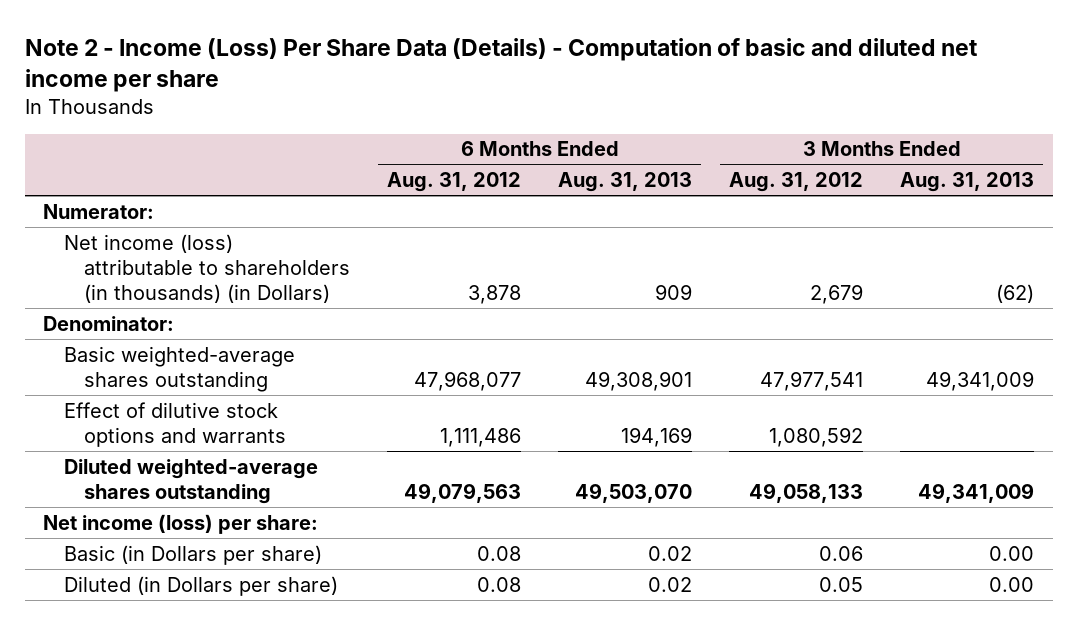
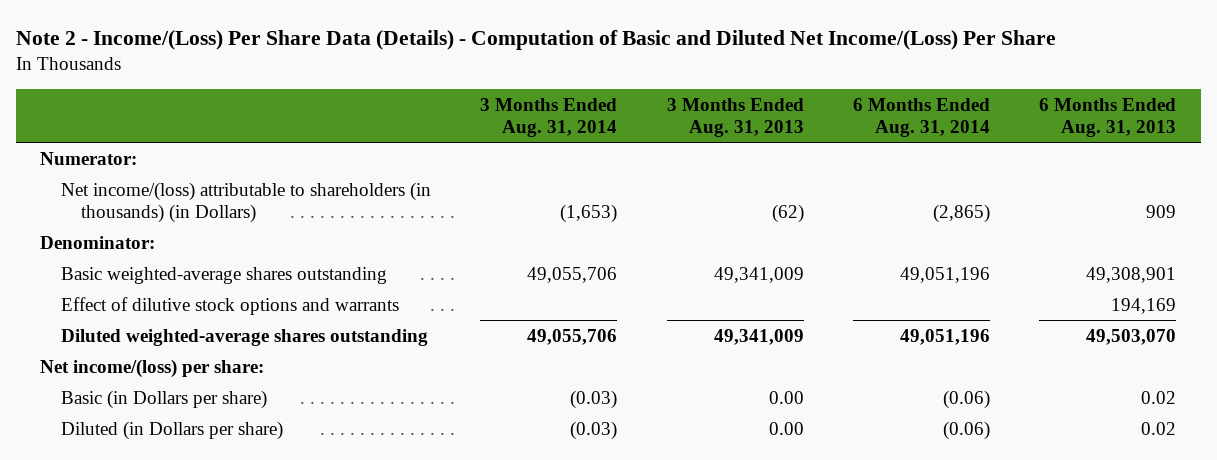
[24,37,978,92] Note 2 - Income (Loss) Per Share Data (Details) - Computation of basic and diluted net income per share -> [15,29,1056,50] Note 2 - Income/(Loss) Per Share Data (Details) - Computation of Basic and Diluted Net Income/(Loss) Per Share
[387,172,522,193] Aug. 31, 2012 -> none
[729,172,864,193] Aug. 31, 2012 -> none
none -> [480,97,618,137] 3 Months Ended Aug. 31, 2014
none -> [852,97,990,137] 6 Months Ended Aug. 31, 2014
[63,233,350,303] Net income (loss) attributable to shareholders (in thousands) (in Dollars) -> [60,181,431,223] Net income/(loss) attributable to shareholders (in thousands) (in Dollars)
[43,513,319,534] Net income (loss) per share: -> [40,358,265,378] Net income/(loss) per share:

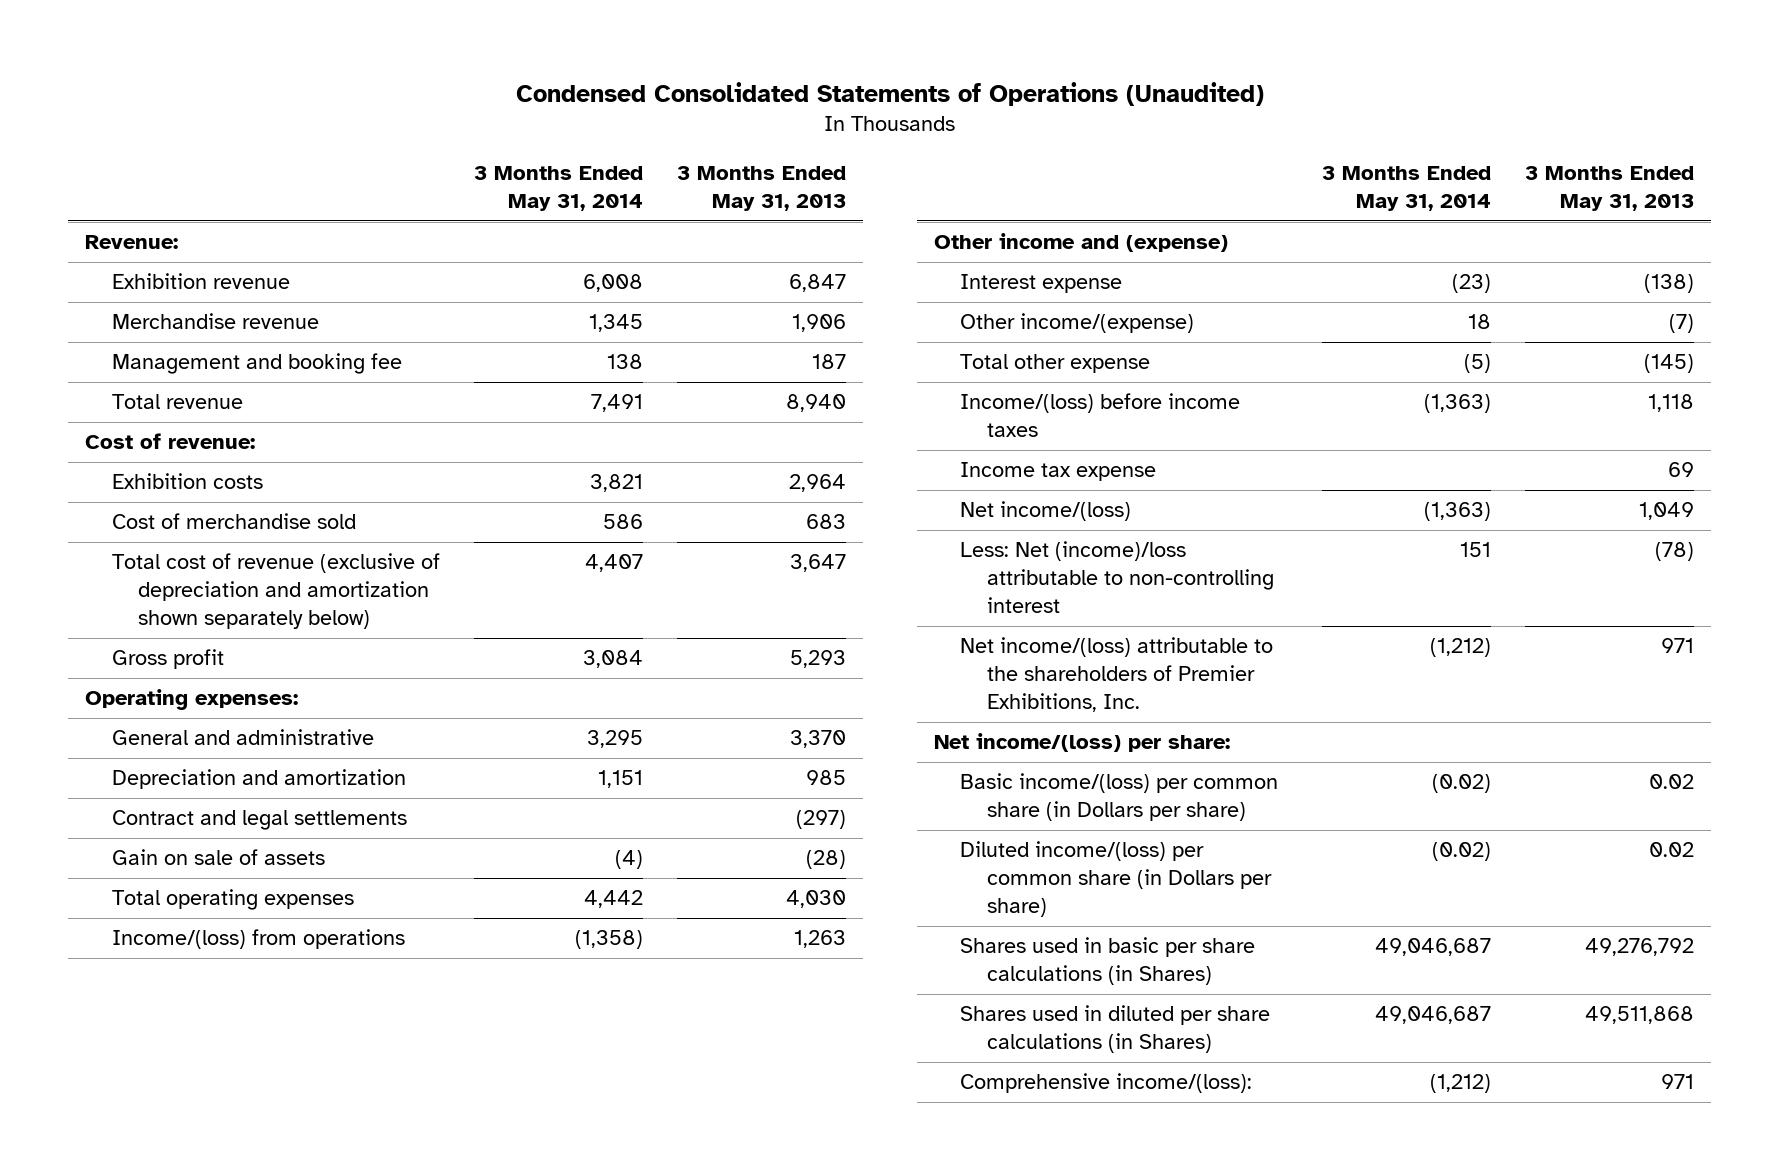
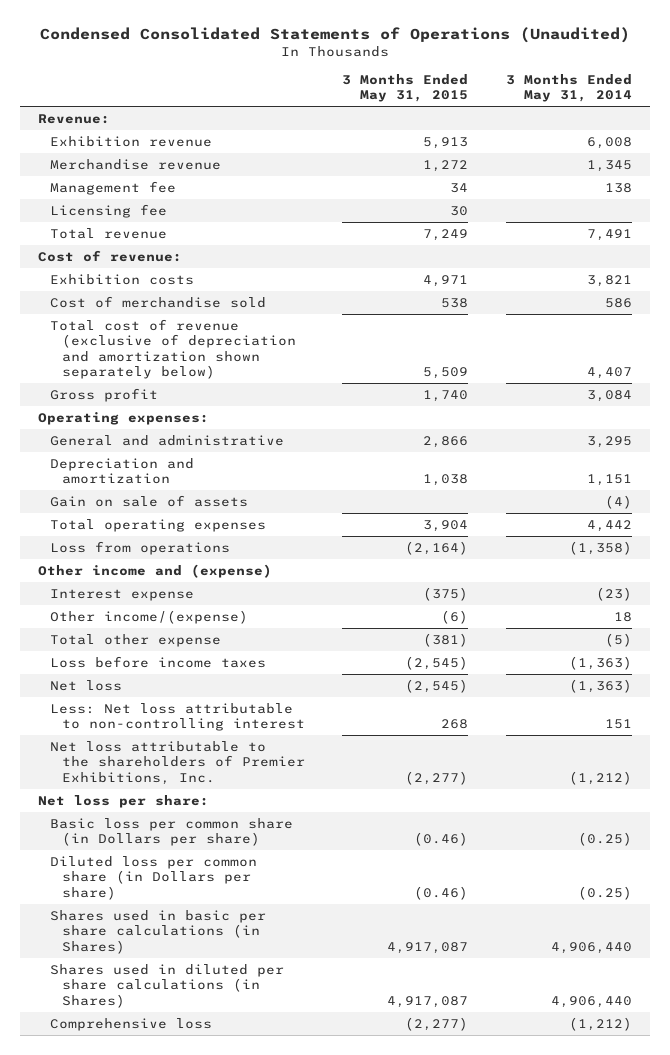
[676,166,846,212] 3 Months Ended May 31, 2013 -> none
none -> [342,73,469,103] 3 Months Ended May 31, 2015
[111,353,402,375] Management and booking fee -> [50,180,177,195] Management fee
none -> [50,203,168,218] Licensing fee
[111,810,407,831] Contract and legal settlements -> none
[111,929,405,950] Income/(loss) from operations -> [50,540,231,555] Loss from operations
[960,462,1157,482] Income tax expense -> none
[960,393,1241,438] Income/(loss) before income taxes -> [50,655,267,668] Loss before income taxes
[960,501,1132,522] Net income/(loss) -> [50,679,123,691] Net loss
[960,541,1274,614] Less: Net (income)/loss attributable to non-controlling interest -> [50,702,306,732] Less: Net loss attributable to non-controlling interest
[960,637,1274,713] Net income/(loss) attributable to the shareholders of Premier Exhibitions, Inc. -> [50,740,306,785] Net loss attributable to the shareholders of Premier Exhibitions, Inc.
[933,733,1230,753] Net income/(loss) per share: -> [38,794,210,808] Net loss per share:
[960,773,1279,822] Basic income/(loss) per common share (in Dollars per share) -> [50,817,294,847] Basic loss per common share (in Dollars per share)
[1432,774,1492,794] (0.02) -> [577,832,632,847] (0.25)
[960,841,1272,918] Diluted income/(loss) per common share (in Dollars per share) -> [50,855,258,900] Diluted loss per common share (in Dollars per share)
[1432,842,1492,862] (0.02) -> [577,885,632,900] (0.25)
[1375,938,1492,957] 49,046,687 -> [550,941,632,954] 4,906,440
[1375,1006,1492,1025] 49,046,687 -> [550,995,632,1008] 4,906,440
[960,1073,1253,1094] Comprehensive income/(loss): -> [50,1017,213,1031] Comprehensive loss

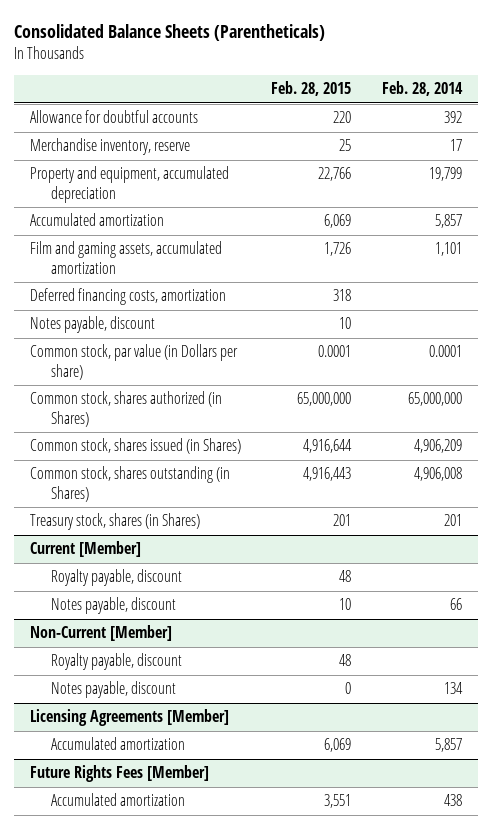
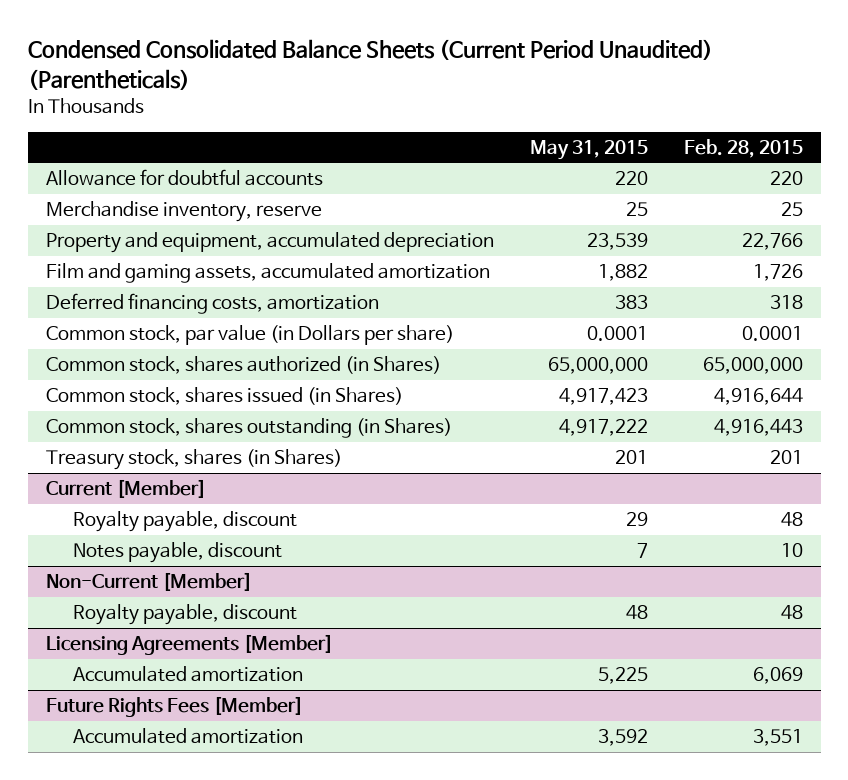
[14,24,326,42] Consolidated Balance Sheets (Parentheticals) -> [27,39,713,90] Condensed Consolidated Balance Sheets (Current Period Unaudited) (Parentheticals)
[382,81,464,97] Feb. 28, 2014 -> none
none -> [529,139,648,160] May 31, 2015
[29,213,164,227] Accumulated amortization -> none
[29,316,155,334] Notes payable, discount -> none
[51,681,177,699] Notes payable, discount -> none

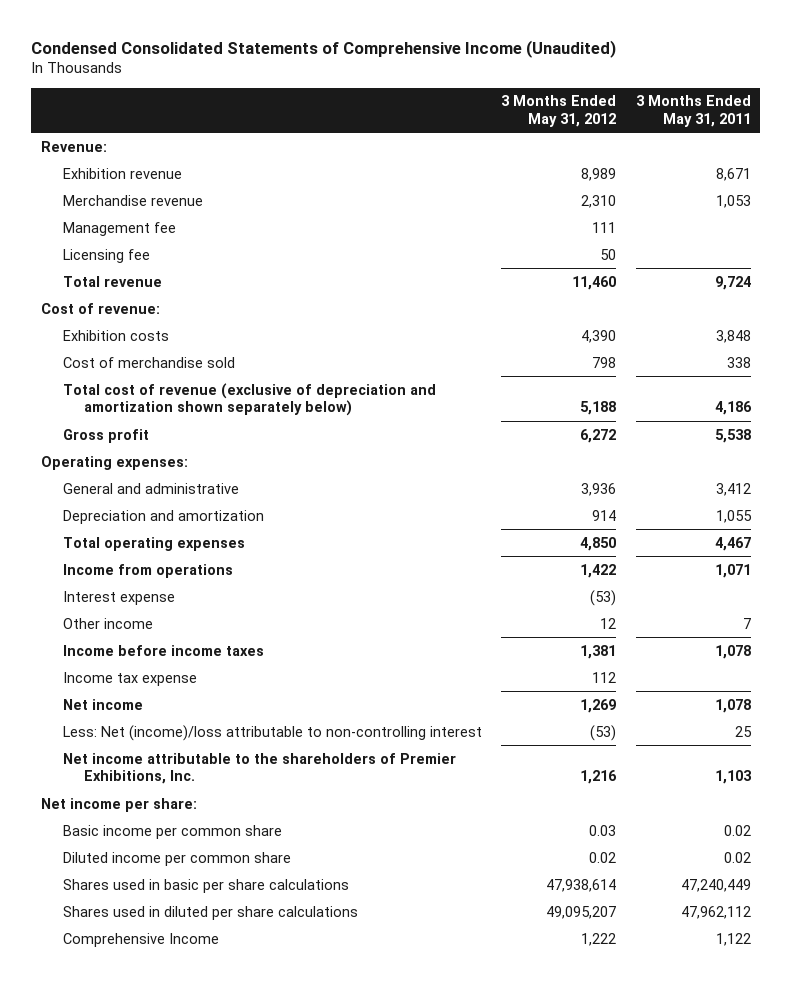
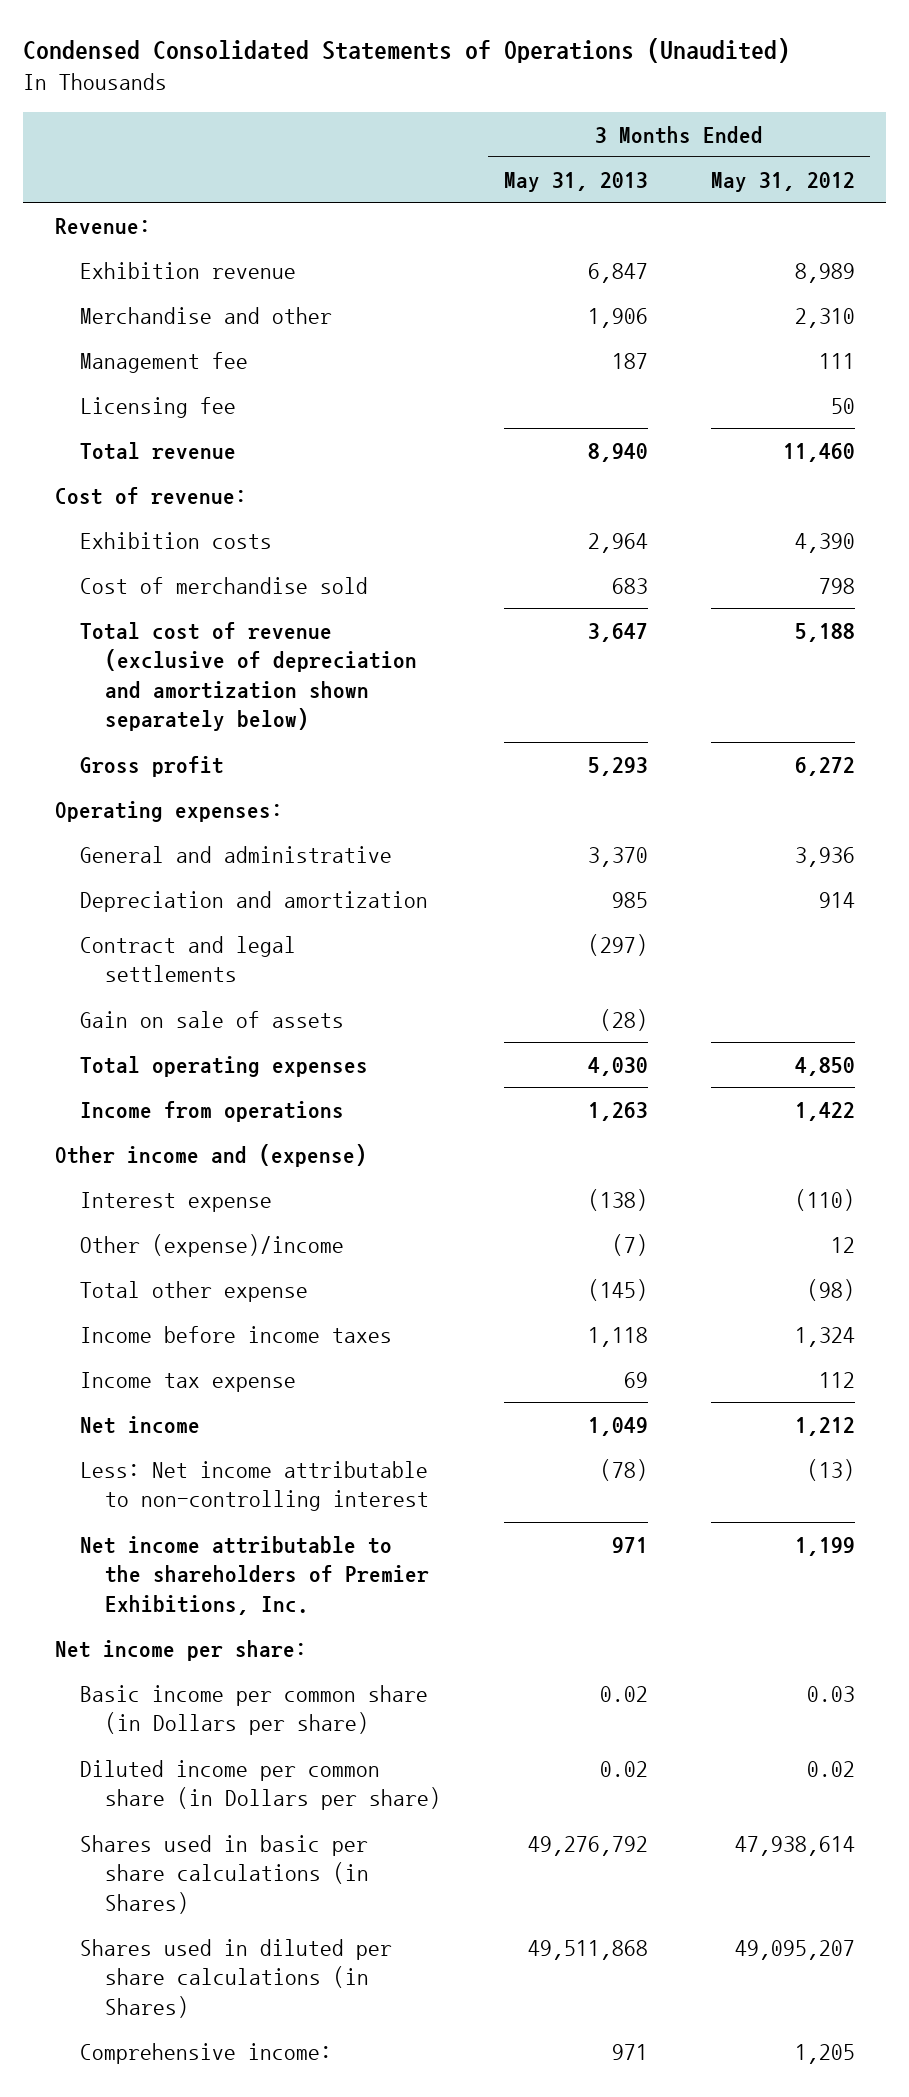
[31,39,617,58] Condensed Consolidated Statements of Comprehensive Income (Unaudited) -> [23,38,791,64] Condensed Consolidated Statements of Operations (Unaudited)
[635,95,751,127] 3 Months Ended May 31, 2011 -> none
none -> [503,171,648,192] May 31, 2013
[62,194,203,206] Merchandise revenue -> [79,306,332,324] Merchandise and other
none -> [79,935,296,983] Contract and legal settlements
none -> [79,1010,344,1028] Gain on sale of assets
none -> [54,1143,367,1167] Other income and (expense)
[590,589,617,606] (53) -> [794,1188,855,1211] (110)
[62,617,153,629] Other income -> [79,1233,344,1257] Other (expense)/income
none -> [79,1280,308,1302] Total other expense
[580,644,617,659] 1,381 -> [794,1326,855,1347] 1,324
[580,698,617,713] 1,269 -> [794,1416,855,1436] 1,212
[62,724,482,741] Less: Net (income)/loss attributable to non-controlling interest -> [79,1460,430,1512] Less: Net income attributable to non-controlling interest
[590,724,617,741] (53) -> [806,1458,855,1481] (13)
[580,770,618,785] 1,216 -> [794,1536,855,1556] 1,199
[62,824,282,839] Basic income per common share -> [79,1684,428,1736] Basic income per common share (in Dollars per share)
[62,851,291,866] Diluted income per common share -> [79,1759,442,1811] Diluted income per common share (in Dollars per share)
[62,878,349,893] Shares used in basic per share calculations -> [79,1834,370,1914] Shares used in basic per share calculations (in Shares)
[62,905,358,920] Shares used in diluted per share calculations -> [79,1938,392,2018] Shares used in diluted per share calculations (in Shares)
[62,932,219,947] Comprehensive Income -> [79,2042,332,2064] Comprehensive income:
[581,932,617,946] 1,222 -> [794,2043,855,2064] 1,205

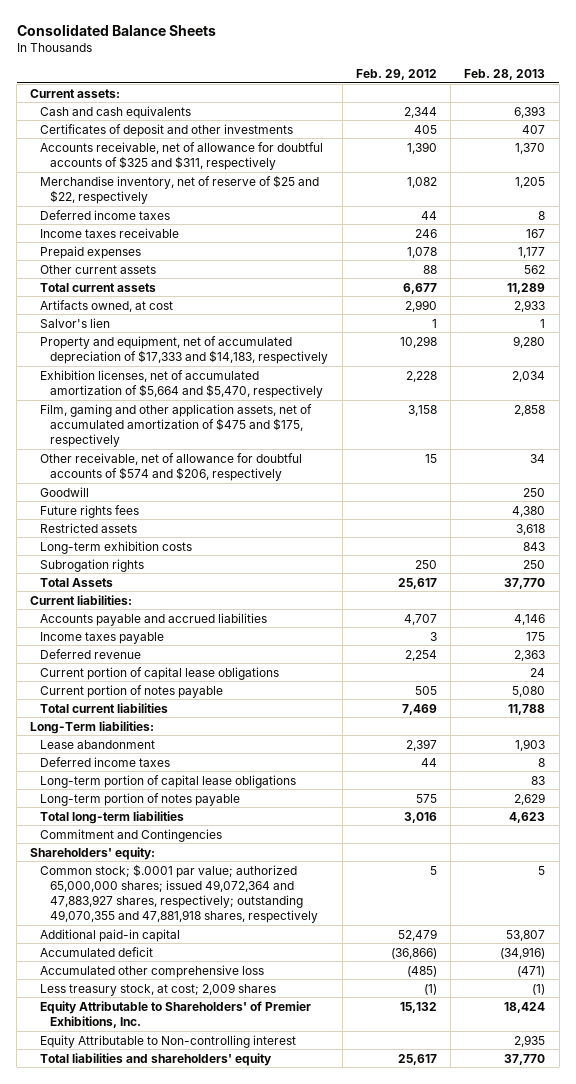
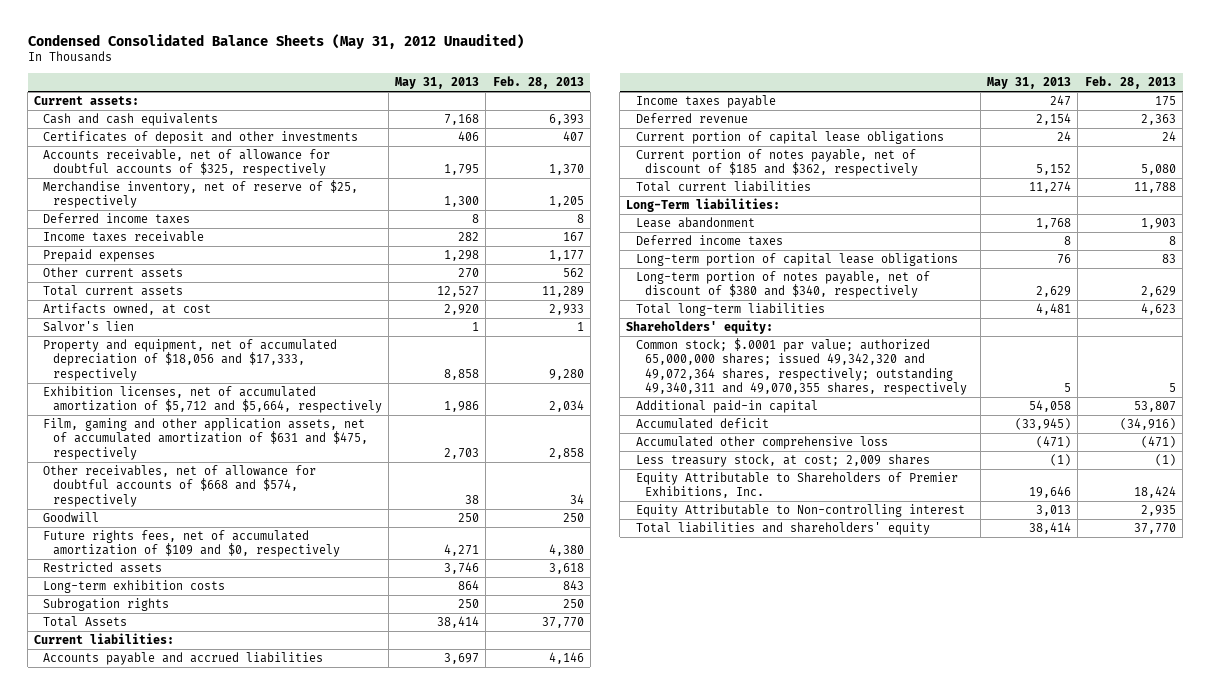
[16,23,216,36] Consolidated Balance Sheets -> [27,33,524,49] Condensed Consolidated Balance Sheets (May 31, 2012 Unaudited)
[355,68,437,80] Feb. 29, 2012 -> none
none -> [395,77,480,90] May 31, 2013
[40,141,324,170] Accounts receivable, net of allowance for doubtful accounts of $325 and $311, respectively -> [43,149,331,177] Accounts receivable, net of allowance for doubtful accounts of $325, respectively
[40,174,320,204] Merchandise inventory, net of reserve of $25 and $22, respectively -> [43,180,359,209] Merchandise inventory, net of reserve of $25, respectively
[40,335,329,364] Property and equipment, net of accumulated depreciation of $17,333 and $14,183, respectively -> [43,339,338,381] Property and equipment, net of accumulated depreciation of $18,056 and $17,333, respectively
[40,369,324,398] Exhibition licenses, net of accumulated amortization of $5,664 and $5,470, respectively -> [43,386,382,414] Exhibition licenses, net of accumulated amortization of $5,712 and $5,664, respectively
[40,403,313,447] Film, gaming and other application assets, net of accumulated amortization of $475 and $175, respectively -> [43,418,368,460] Film, gaming and other application assets, net of accumulated amortization of $631 and $475, respectively
[40,452,303,481] Other receivable, net of allowance for doubtful accounts of $574 and $206, respectively -> [43,465,317,507] Other receivables, net of allowance for doubtful accounts of $668 and $574, respectively
[40,504,140,518] Future rights fees -> [43,530,340,558] Future rights fees, net of accumulated amortization of $109 and $0, respectively
[40,684,224,698] Current portion of notes payable -> [635,149,918,177] Current portion of notes payable, net of discount of $185 and $362, respectively
[40,792,241,806] Long-term portion of notes payable -> [635,271,930,299] Long-term portion of notes payable, net of discount of $380 and $340, respectively
[40,828,223,842] Commitment and Contingencies -> none
[40,863,319,924] Common stock; $.0001 par value; authorized 65,000,000 shares; issued 49,072,364 and 47,883,927 shares, respectively; outstanding 49,070,355 and 47,881,918 shares, respectively -> [635,338,967,395] Common stock; $.0001 par value; authorized 65,000,000 shares; issued 49,342,320 and 49,072,364 shares, respectively; outstanding 49,340,311 and 49,070,355 shares, respectively
[40,1000,312,1028] Equity Attributable to Shareholders' of Premier Exhibitions, Inc. -> [635,472,958,499] Equity Attributable to Shareholders of Premier Exhibitions, Inc.

